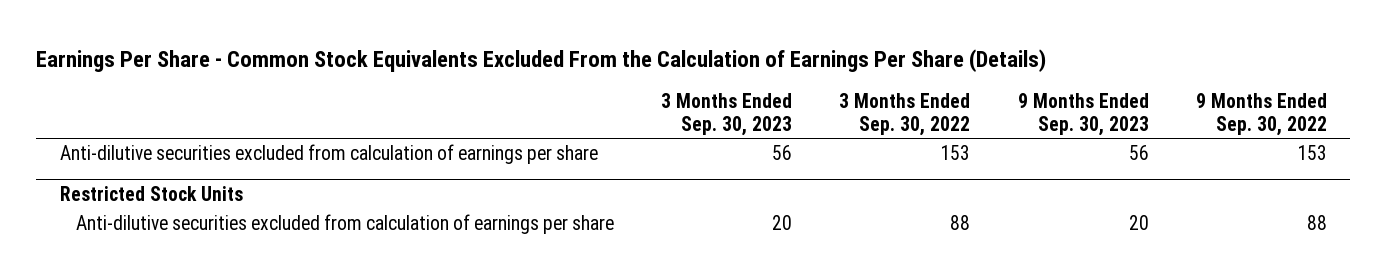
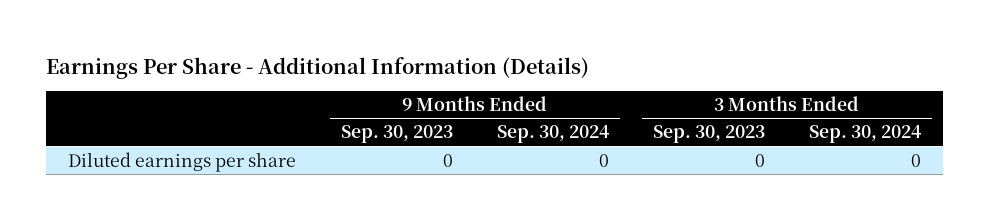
[36,48,1047,72] Earnings Per Share - Common Stock Equivalents Excluded From the Calculation of Earnings Per Share (Details) -> [46,56,590,79] Earnings Per Share - Additional Information (Details)
[839,92,971,136] 3 Months Ended Sep. 30, 2022 -> none
[1195,92,1327,136] 9 Months Ended Sep. 30, 2022 -> none
none -> [496,125,609,144] Sep. 30, 2024
none -> [808,125,921,144] Sep. 30, 2024
[59,186,243,202] Restricted Stock Units -> none
[76,214,615,235] Anti-dilutive securities excluded from calculation of earnings per share -> none
[59,144,598,165] Anti-dilutive securities excluded from calculation of earnings per share -> [68,151,297,172] Diluted earnings per share
[772,145,793,161] 56 -> [754,153,765,167] 0
[1128,145,1149,161] 56 -> [442,153,453,167] 0

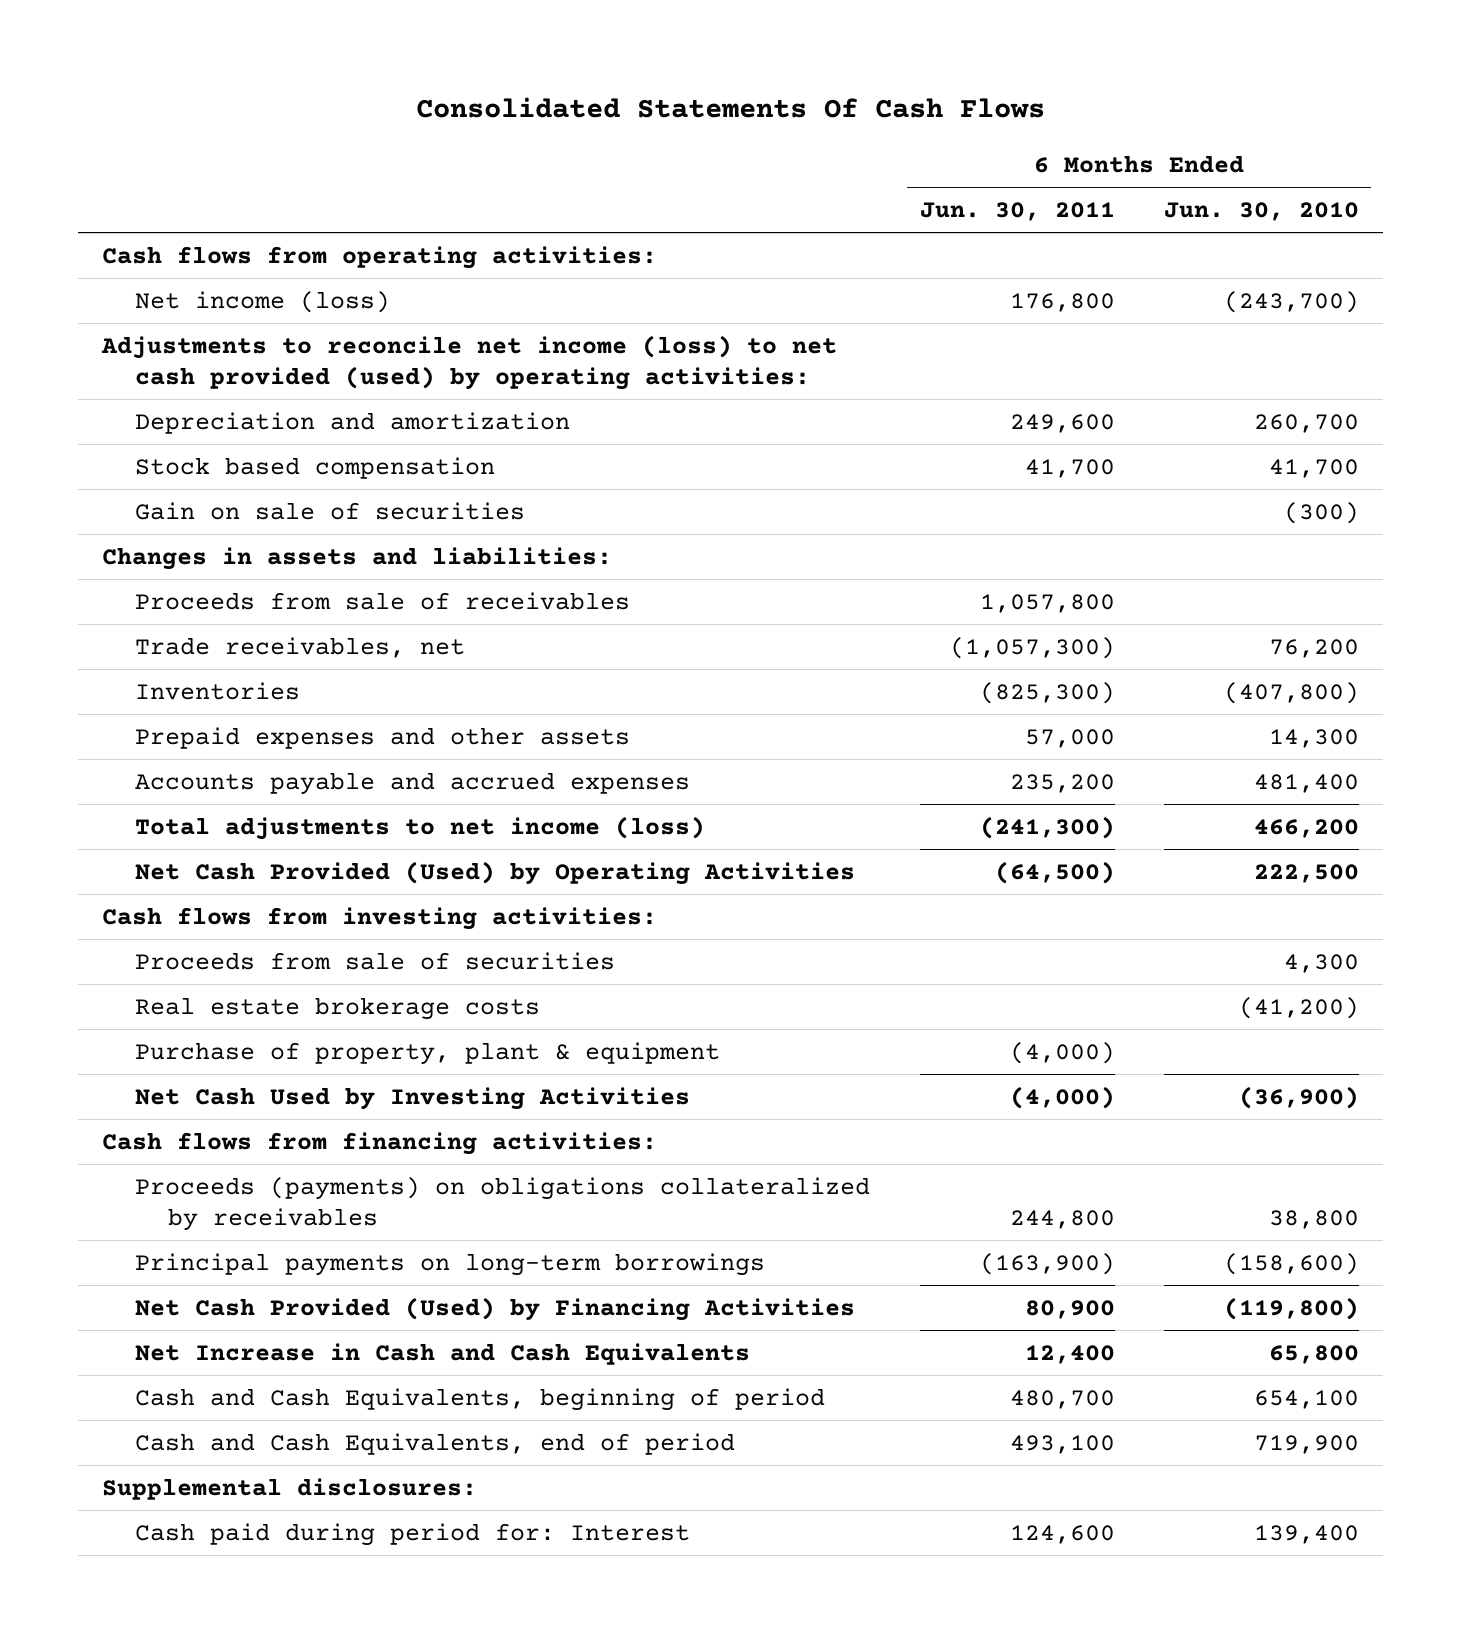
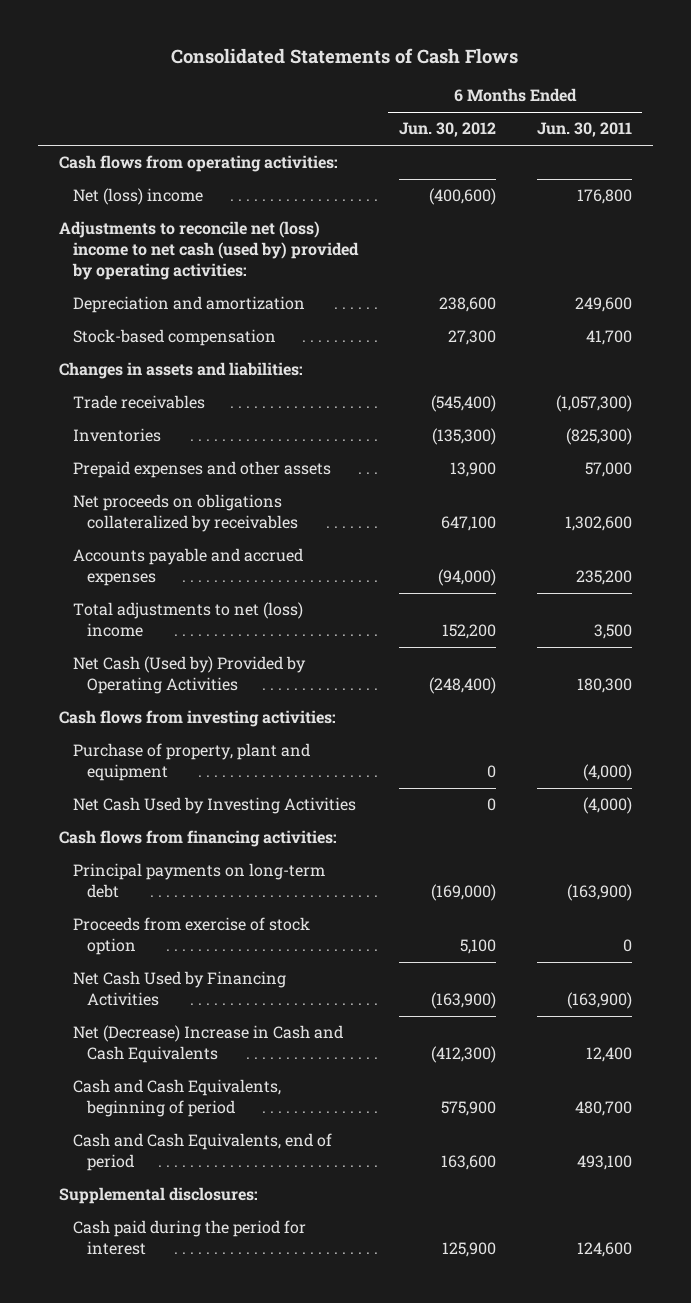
[415,96,1045,118] Consolidated Statements Of Cash Flows -> [171,47,519,64] Consolidated Statements of Cash Flows
[1163,202,1359,222] Jun. 30, 2010 -> none
none -> [398,122,496,138] Jun. 30, 2012
[135,290,391,313] Net income (loss) -> [72,188,203,206] Net (loss) income
[101,334,838,390] Adjustments to reconcile net income (loss) to net cash provided (used) by operating activities: -> [58,221,359,280] Adjustments to reconcile net (loss) income to net cash (used by) provided by operating activities:
[135,501,526,520] Gain on sale of securities -> none
[135,456,496,479] Stock based compensation -> [72,329,276,347] Stock-based compensation
[135,591,631,610] Proceeds from sale of receivables -> none
[135,636,466,658] Trade receivables, net -> [72,395,205,410] Trade receivables
none -> [72,494,298,533] Net proceeds on obligations collateralized by receivables
[135,815,706,840] Total adjustments to net income (loss) -> [72,602,303,638] Total adjustments to net (loss) income
[979,815,1115,839] (241,300) -> [593,624,632,640] 3,500
[135,860,856,885] Net Cash Provided (Used) by Operating Activities -> [72,656,306,695] Net Cash (Used by) Provided by Operating Activities
[994,860,1115,884] (64,500) -> [576,678,632,694] 180,300
[135,951,616,970] Proceeds from sale of securities -> none
[135,996,541,1020] Real estate brokerage costs -> none
[135,1041,721,1065] Purchase of property, plant & equipment -> [72,743,310,782] Purchase of property, plant and equipment
[135,1176,871,1231] Proceeds (payments) on obligations collateralized by receivables -> none
[135,1252,766,1276] Principal payments on long-term borrowings -> [72,863,325,899] Principal payments on long-term debt
none -> [72,917,310,956] Proceeds from exercise of stock option
[135,1296,856,1321] Net Cash Provided (Used) by Financing Activities -> [72,971,286,1007] Net Cash Used by Financing Activities
[1024,1299,1115,1319] 80,900 -> [566,992,632,1010] (163,900)
[135,1342,751,1365] Net Increase in Cash and Cash Equivalents -> [72,1025,343,1064] Net (Decrease) Increase in Cash and Cash Equivalents
[135,1522,691,1546] Cash paid during period for: Interest -> [72,1220,306,1256] Cash paid during the period for interest

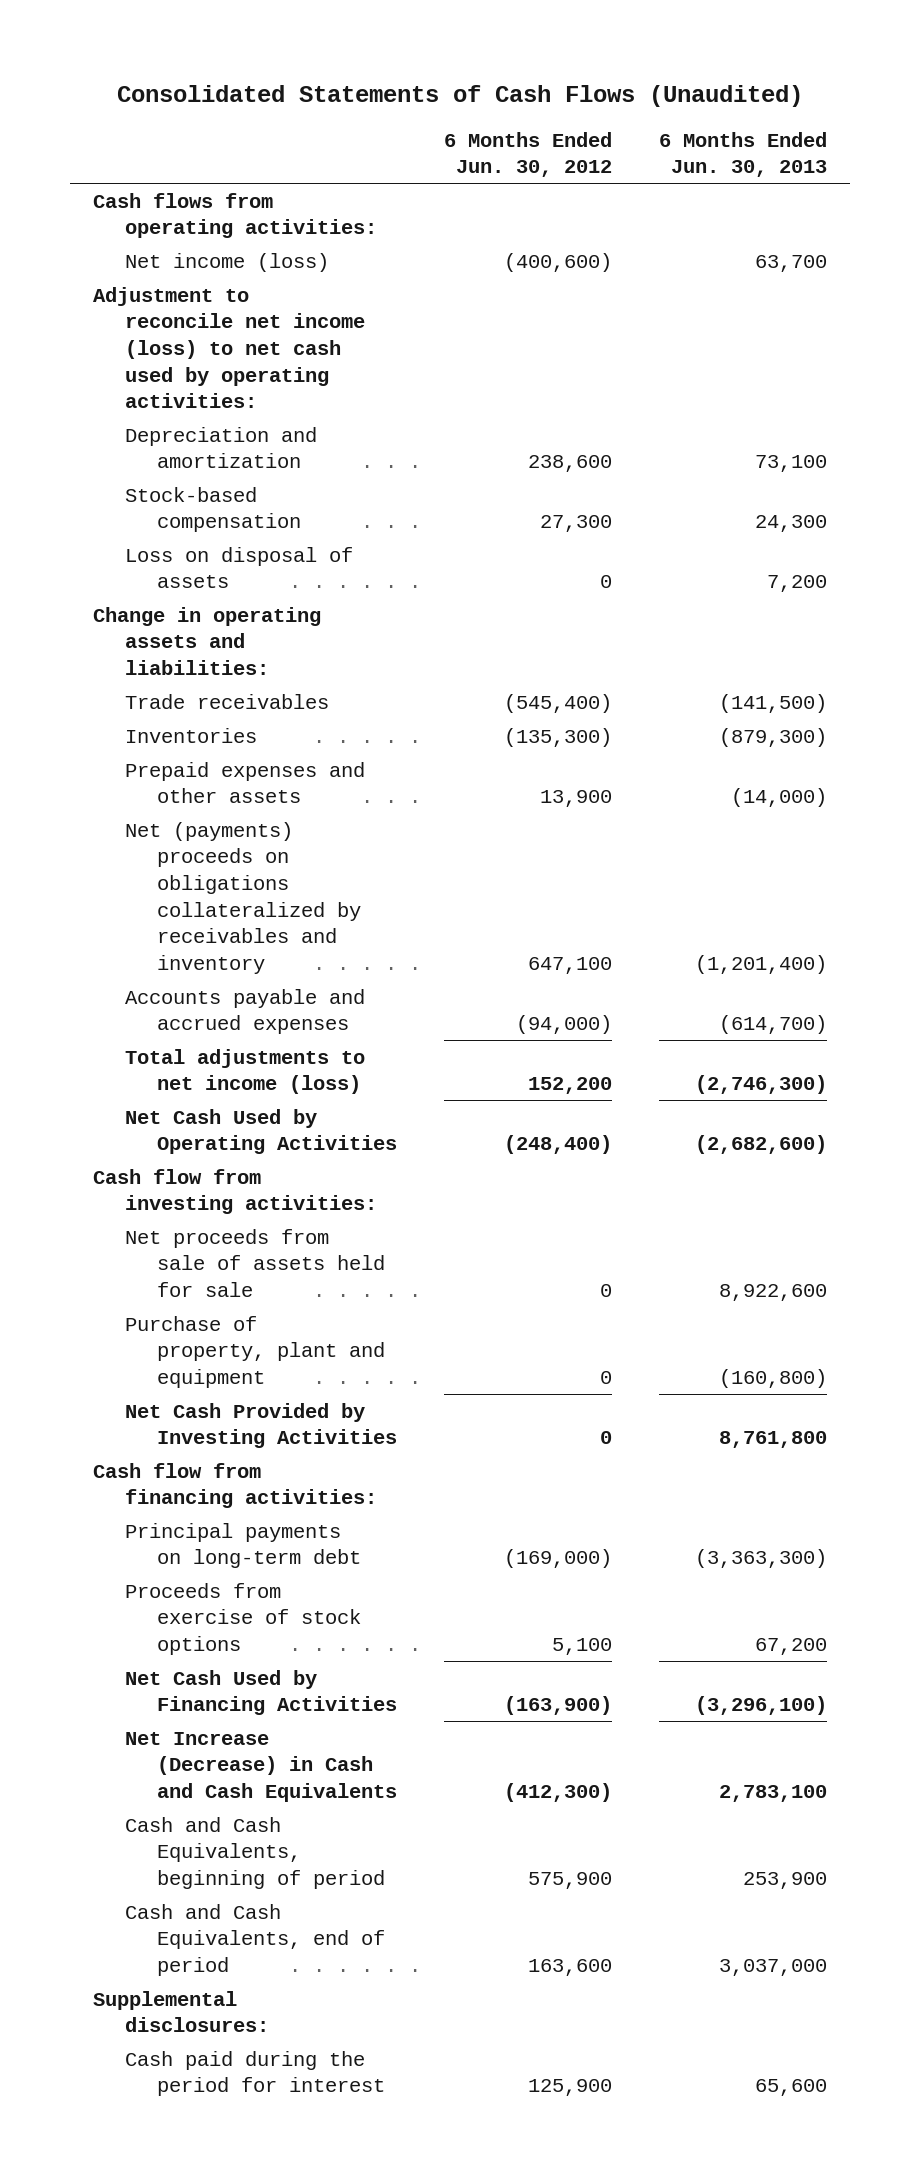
[171,47,519,64] Consolidated Statements of Cash Flows -> [117,85,804,108] Consolidated Statements of Cash Flows (Unaudited)
[536,122,632,138] Jun. 30, 2011 -> none
none -> [658,131,827,178] 6 Months Ended Jun. 30, 2013
[72,188,203,206] Net (loss) income -> [125,252,330,272] Net income (loss)
[58,221,359,280] Adjustments to reconcile net (loss) income to net cash (used by) provided by operating activities: -> [93,286,366,409] Adjustment to reconcile net income (loss) to net cash used by operating activities:
none -> [125,546,354,589] Loss on disposal of assets
[58,362,303,380] Changes in assets and liabilities: -> [93,606,322,676] Change in operating assets and liabilities:
[72,494,298,533] Net proceeds on obligations collateralized by receivables -> [125,821,362,975] Net (payments) proceeds on obligations collateralized by receivables and inventory
[72,602,303,638] Total adjustments to net (loss) income -> [125,1048,366,1095] Total adjustments to net income (loss)
[72,656,306,695] Net Cash (Used by) Provided by Operating Activities -> [125,1108,398,1155] Net Cash Used by Operating Activities
[58,710,336,728] Cash flows from investing activities: -> [93,1168,378,1215] Cash flow from investing activities:
none -> [125,1228,386,1298] Net proceeds from sale of assets held for sale
[72,797,356,815] Net Cash Used by Investing Activities -> [125,1402,398,1449] Net Cash Provided by Investing Activities
[58,830,337,848] Cash flows from financing activities: -> [93,1462,378,1509] Cash flow from financing activities:
[72,917,310,956] Proceeds from exercise of stock option -> [125,1582,362,1656] Proceeds from exercise of stock options
[72,1025,343,1064] Net (Decrease) Increase in Cash and Cash Equivalents -> [125,1731,398,1803] Net Increase (Decrease) in Cash and Cash Equivalents

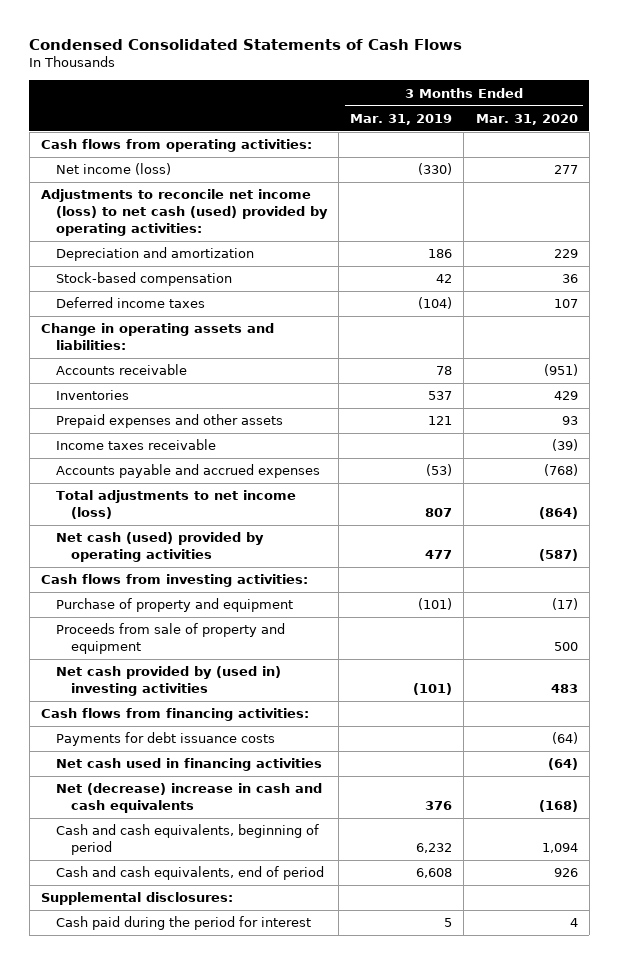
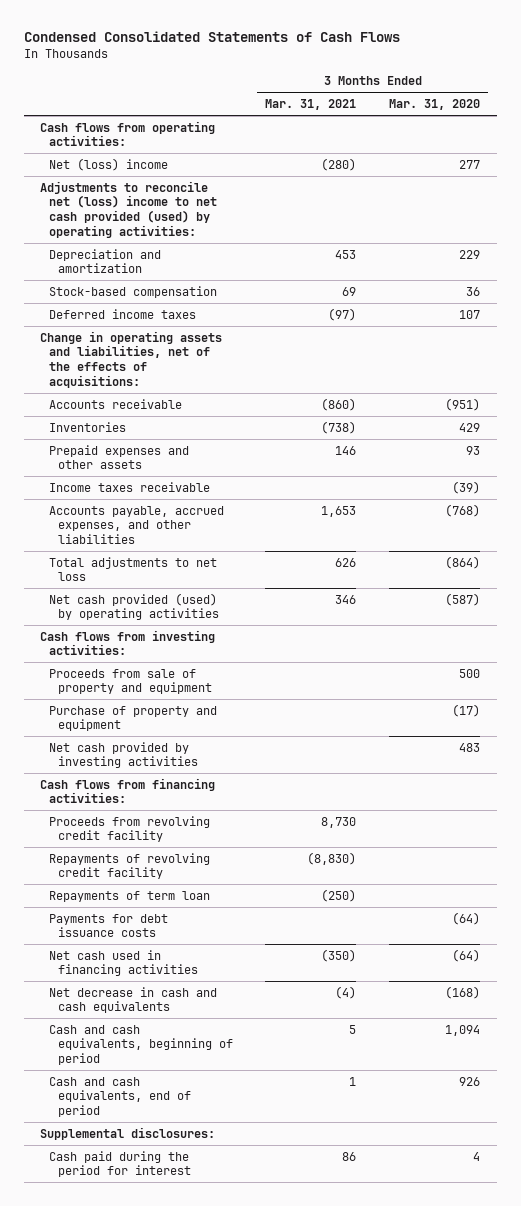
[350,113,453,125] Mar. 31, 2019 -> none
none -> [265,99,357,111] Mar. 31, 2021
[56,163,172,176] Net income (loss) -> [48,157,168,171] Net (loss) income
[41,189,329,237] Adjustments to reconcile net income (loss) to net cash (used) provided by operating activities: -> [40,180,217,239] Adjustments to reconcile net (loss) income to net cash provided (used) by operating activities:
[41,323,275,351] Change in operating assets and liabilities: -> [40,330,223,389] Change in operating assets and liabilities, net of the effects of acquisitions:
[56,464,321,479] Accounts payable and accrued expenses -> [48,505,224,545] Accounts payable, accrued expenses, and other liabilities
[56,490,297,520] Total adjustments to net income (loss) -> [48,556,217,582] Total adjustments to net loss
[56,532,265,563] Net cash (used) provided by operating activities -> [48,592,219,621] Net cash provided (used) by operating activities
[56,598,294,613] Purchase of property and equipment -> [48,705,217,732] Purchase of property and equipment
[56,666,282,697] Net cash provided by (used in) investing activities -> [48,741,198,769] Net cash provided by investing activities
none -> [48,815,210,843] Proceeds from revolving credit facility
none -> [48,852,210,880] Repayments of revolving credit facility
none -> [48,890,210,902] Repayments of term loan
[56,783,323,814] Net (decrease) increase in cash and cash equivalents -> [48,986,217,1014] Net decrease in cash and cash equivalents

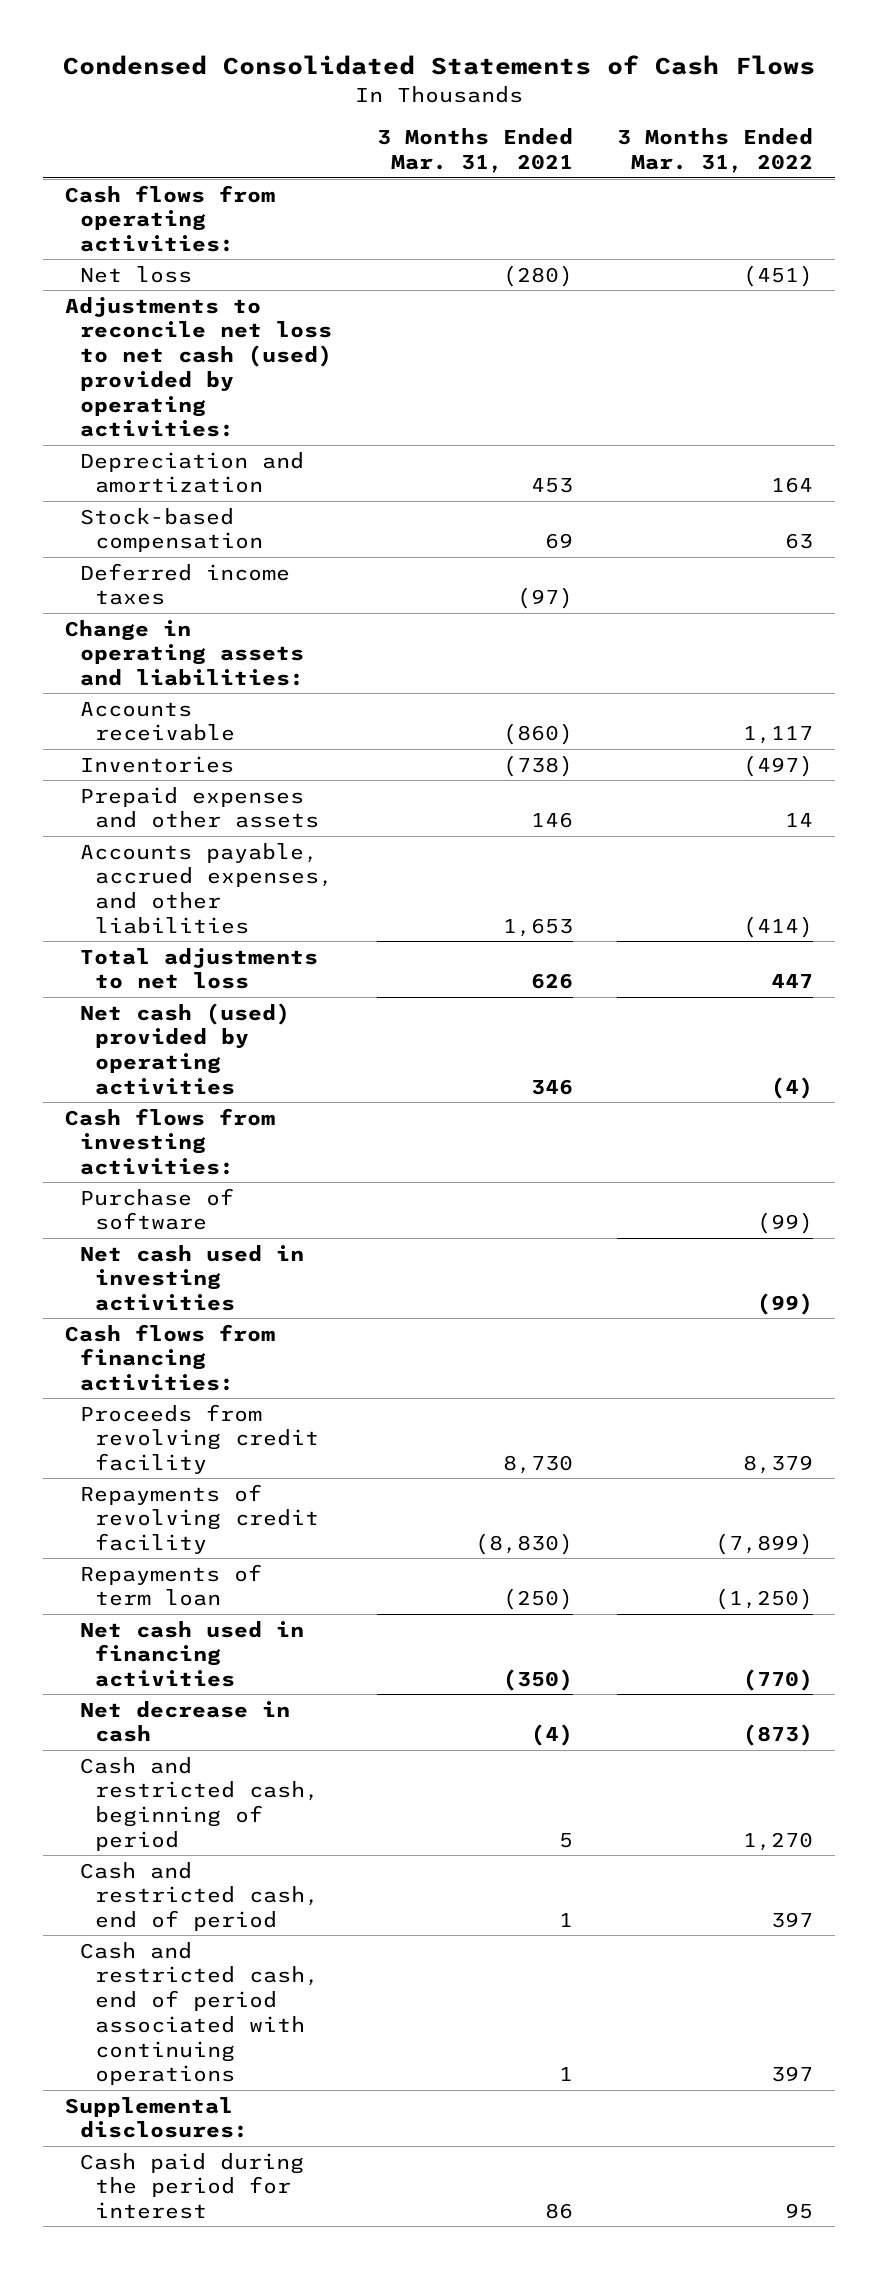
[389,99,481,111] Mar. 31, 2020 -> none
none -> [617,128,814,174] 3 Months Ended Mar. 31, 2022
[48,157,168,171] Net (loss) income -> [80,265,193,283] Net loss
[40,180,217,239] Adjustments to reconcile net (loss) income to net cash provided (used) by operating activities: -> [64,296,333,438] Adjustments to reconcile net loss to net cash (used) provided by operating activities:
[40,330,223,389] Change in operating assets and liabilities, net of the effects of acquisitions: -> [64,619,305,687] Change in operating assets and liabilities:
[48,481,210,492] Income taxes receivable -> none
[48,592,219,621] Net cash provided (used) by operating activities -> [80,1002,291,1095] Net cash (used) provided by operating activities
[48,668,212,695] Proceeds from sale of property and equipment -> none
[48,705,217,732] Purchase of property and equipment -> none
none -> [80,1187,235,1231] Purchase of software
[48,741,198,769] Net cash provided by investing activities -> [80,1244,305,1312] Net cash used in investing activities
[48,913,168,938] Payments for debt issuance costs -> none
[48,986,217,1014] Net decrease in cash and cash equivalents -> [80,1700,291,1743] Net decrease in cash
[48,1024,233,1066] Cash and cash equivalents, beginning of period -> [80,1756,320,1851] Cash and restricted cash, beginning of period
[48,1076,191,1118] Cash and cash equivalents, end of period -> [80,1861,320,1932] Cash and restricted cash, end of period
none -> [80,1941,320,2086] Cash and restricted cash, end of period associated with continuing operations

